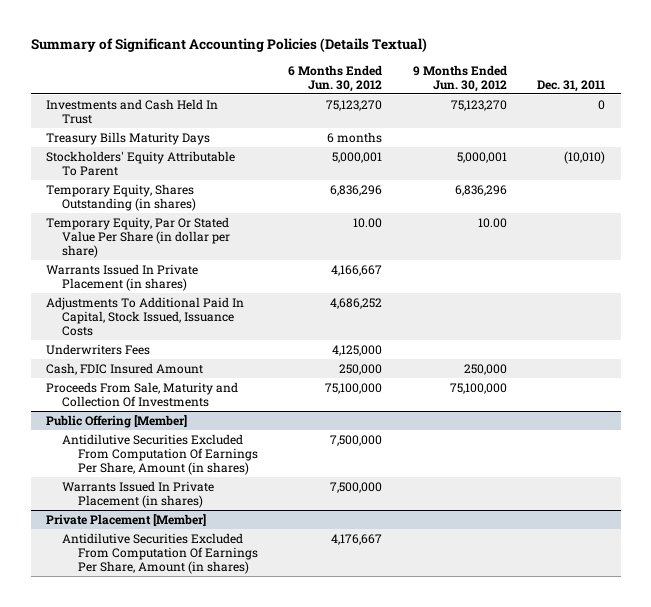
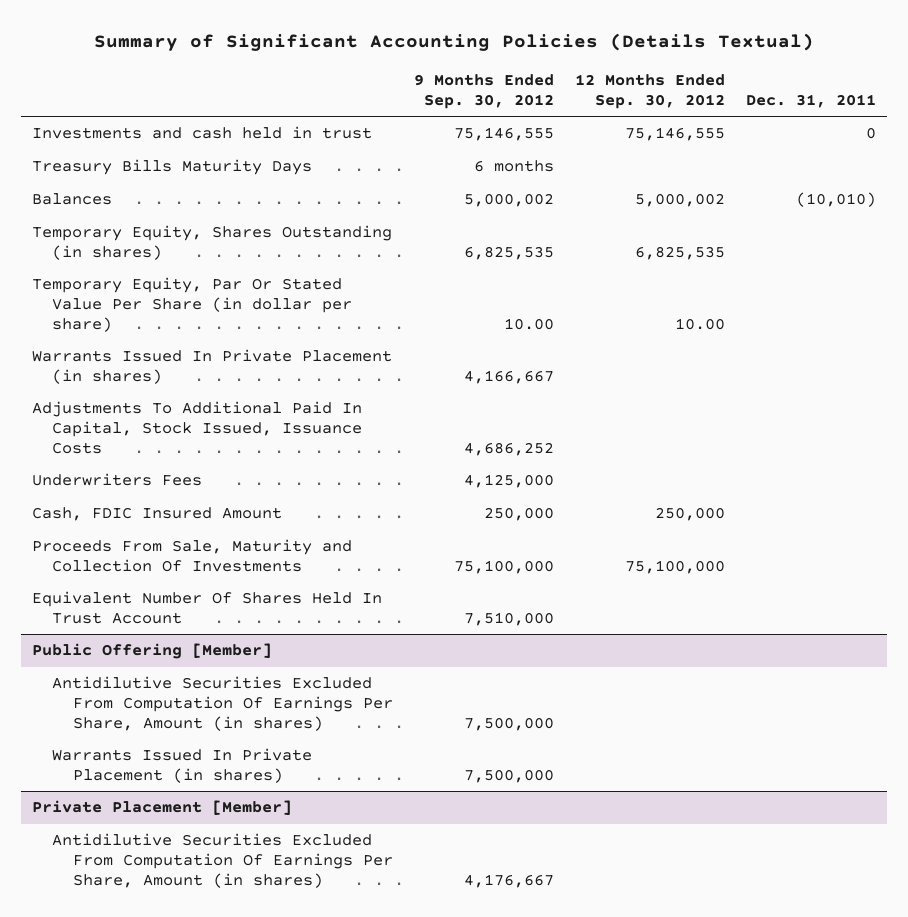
[288,64,383,92] 6 Months Ended Jun. 30, 2012 -> none
[412,64,507,92] 9 Months Ended Jun. 30, 2012 -> none
none -> [414,74,555,110] 9 Months Ended Sep. 30, 2012
none -> [575,74,726,110] 12 Months Ended Sep. 30, 2012
[45,98,218,124] Investments and Cash Held In Trust -> [31,126,372,140] Investments and cash held in trust
[45,150,235,176] Stockholders' Equity Attributable To Parent -> [31,193,112,206] Balances
none -> [31,591,382,625] Equivalent Number Of Shares Held In Trust Account

